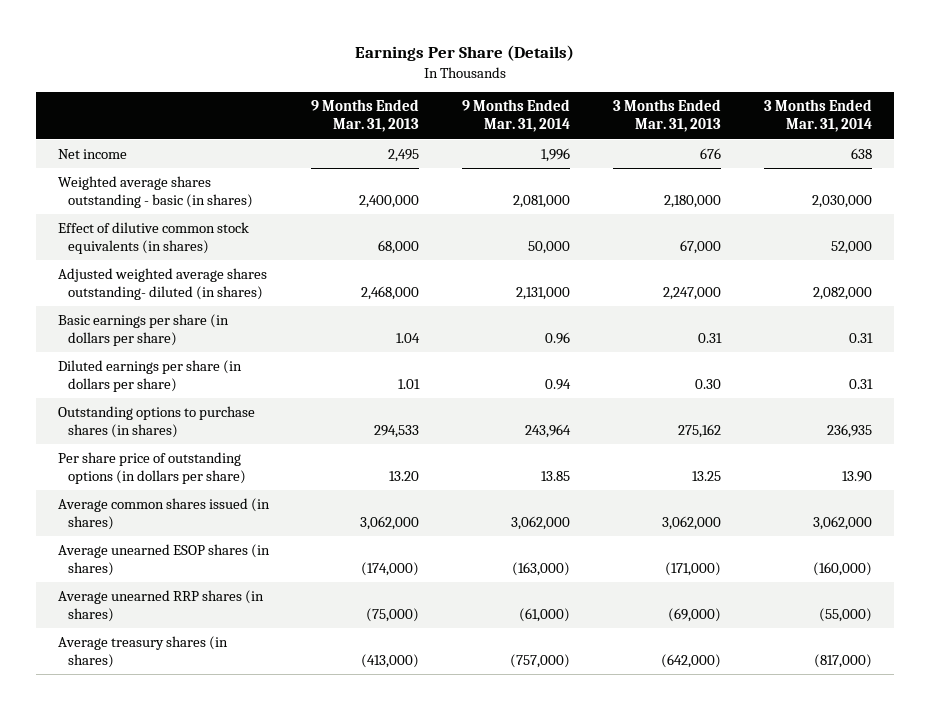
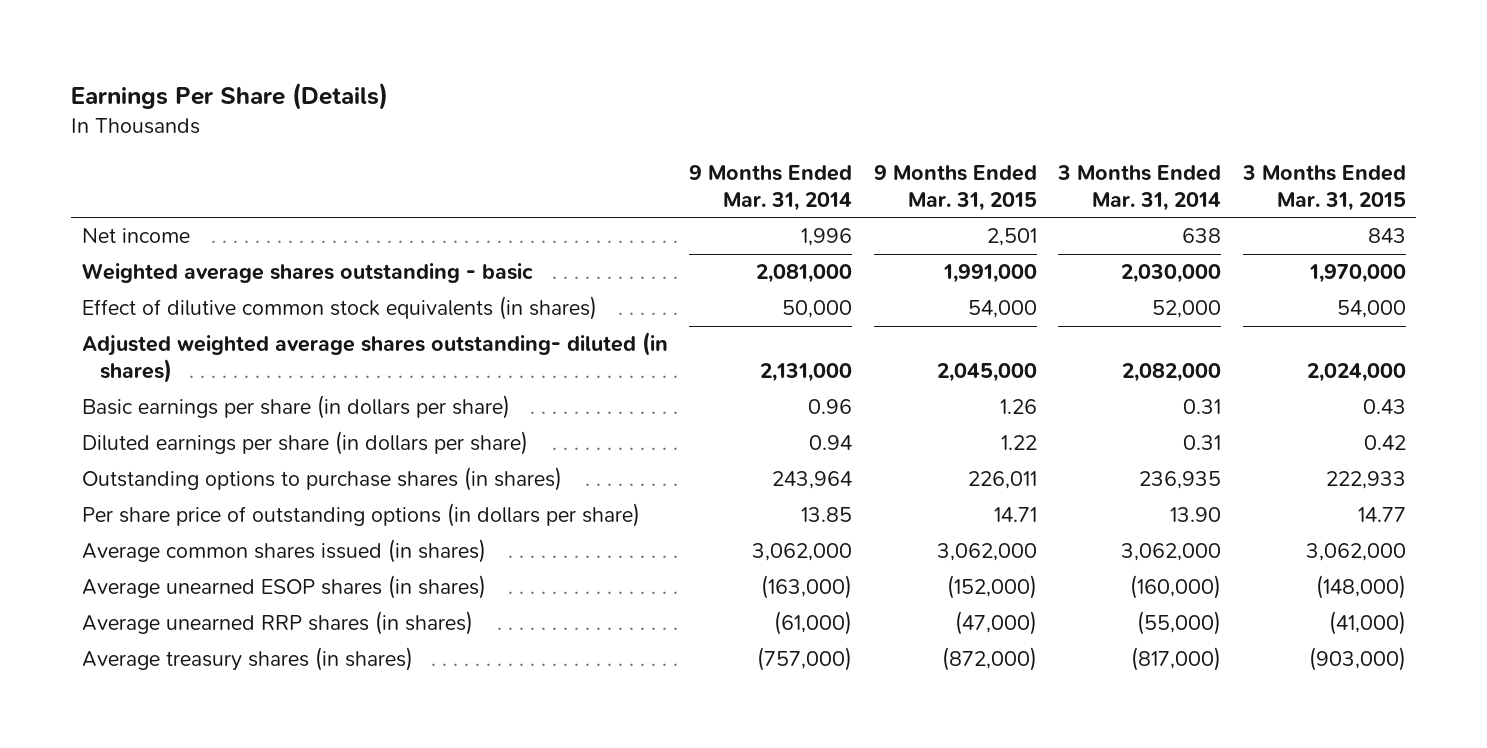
[311,99,420,133] 9 Months Ended Mar. 31, 2013 -> none
[613,99,722,133] 3 Months Ended Mar. 31, 2013 -> none
none -> [873,164,1037,211] 9 Months Ended Mar. 31, 2015
none -> [1241,164,1406,211] 3 Months Ended Mar. 31, 2015
[57,176,254,208] Weighted average shares outstanding - basic (in shares) -> [81,263,533,284] Weighted average shares outstanding - basic

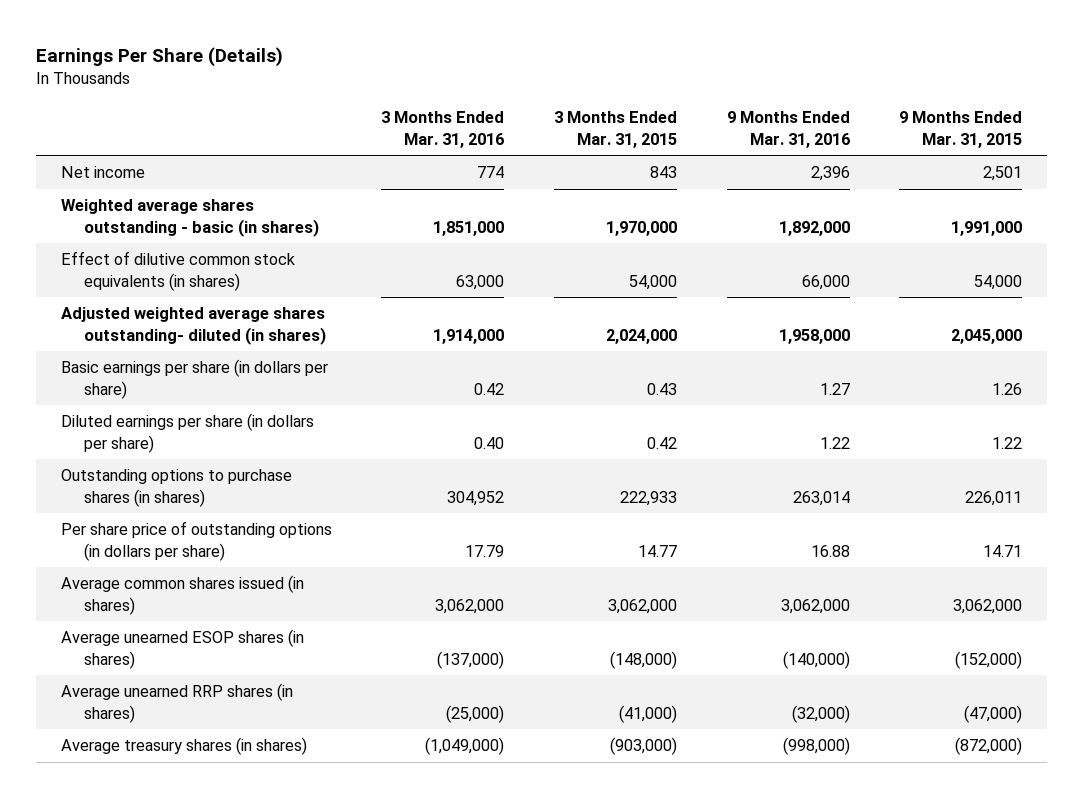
[689,164,853,211] 9 Months Ended Mar. 31, 2014 -> none
[1057,164,1222,211] 3 Months Ended Mar. 31, 2014 -> none
none -> [381,111,505,148] 3 Months Ended Mar. 31, 2016
none -> [726,111,850,148] 9 Months Ended Mar. 31, 2016
[81,263,533,284] Weighted average shares outstanding - basic -> [60,199,319,237] Weighted average shares outstanding - basic (in shares)

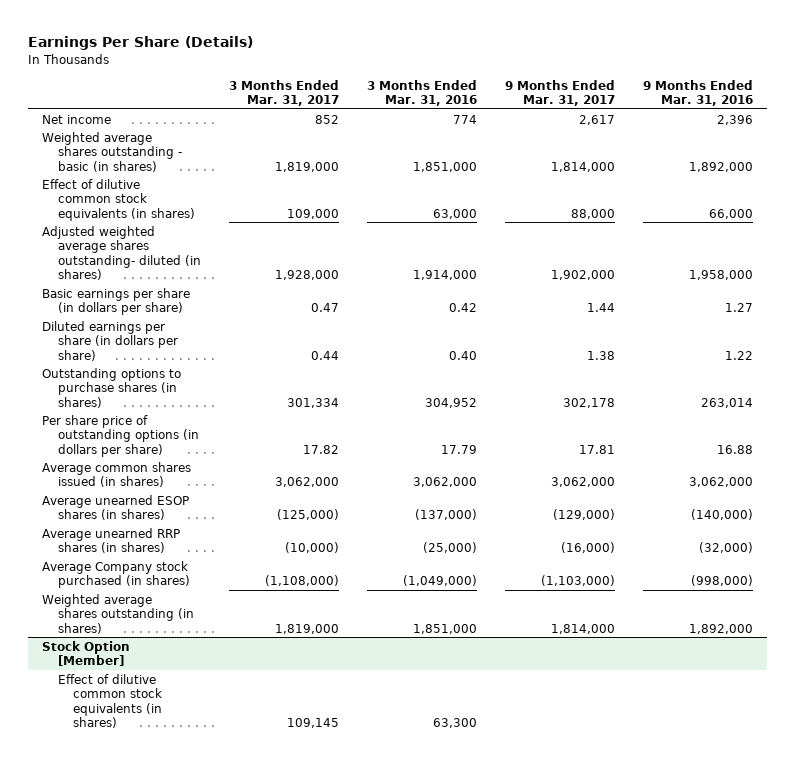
[553,111,677,148] 3 Months Ended Mar. 31, 2015 -> none
[899,111,1023,148] 9 Months Ended Mar. 31, 2015 -> none
none -> [228,79,339,107] 3 Months Ended Mar. 31, 2017
none -> [505,79,616,107] 9 Months Ended Mar. 31, 2017
[60,737,307,756] Average treasury shares (in shares) -> [42,560,190,589] Average Company stock purchased (in shares)
none -> [42,593,194,634] Weighted average shares outstanding (in shares)
none -> [42,640,131,667] Stock Option [Member]
none -> [57,673,162,729] Effect of dilutive common stock equivalents (in shares)

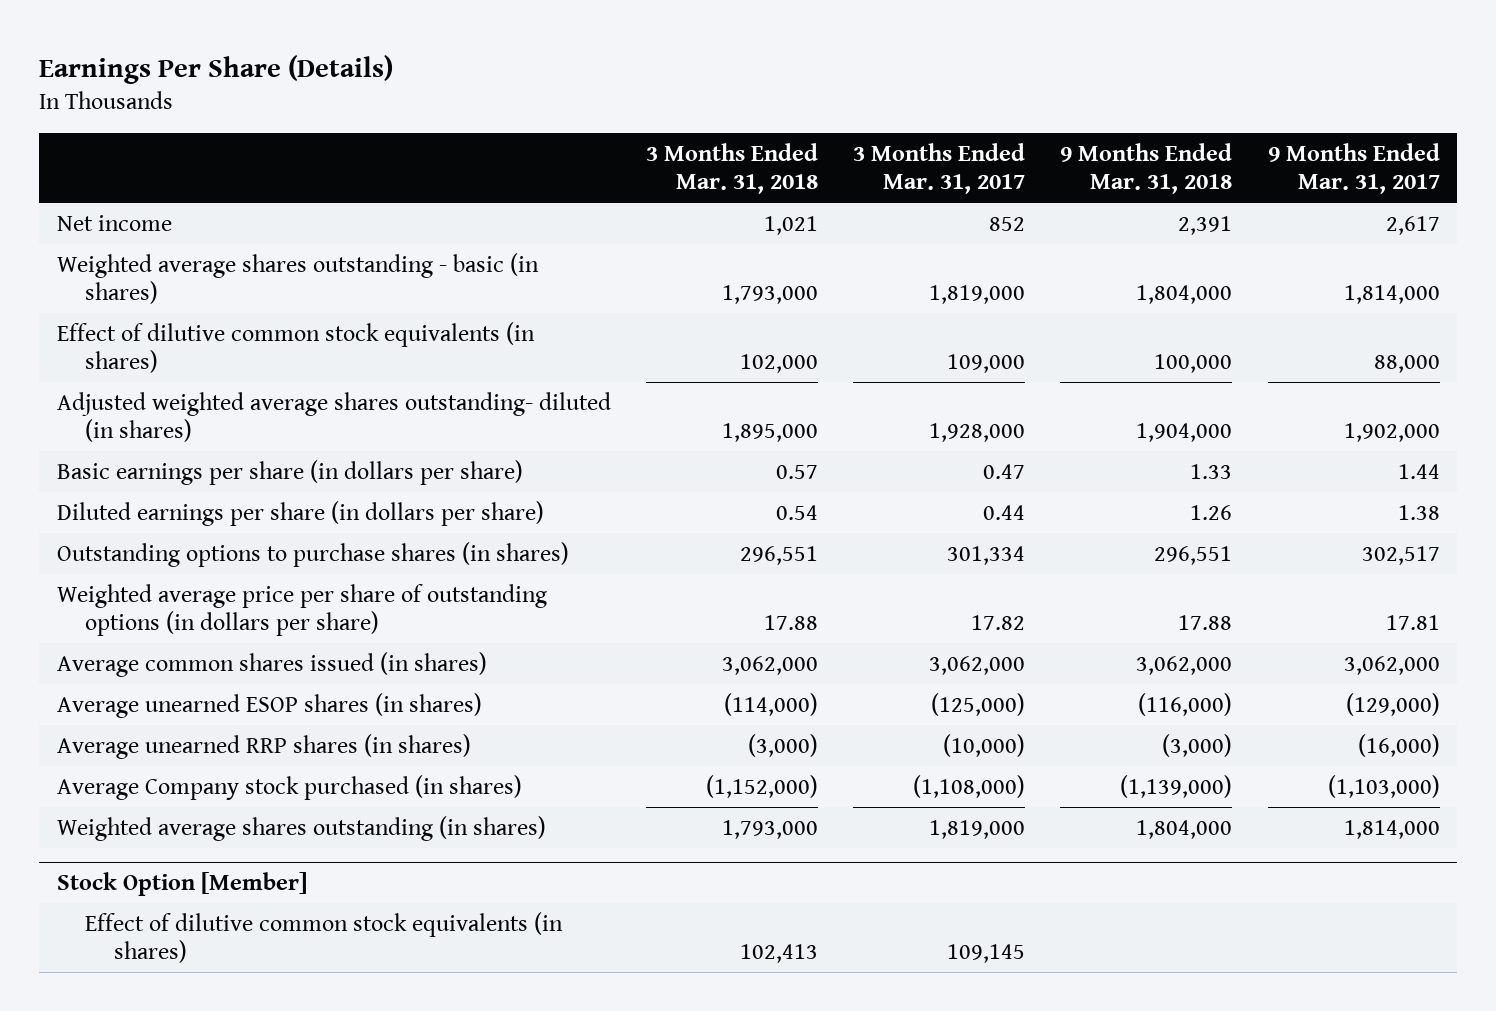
[366,79,477,107] 3 Months Ended Mar. 31, 2016 -> none
[643,79,754,107] 9 Months Ended Mar. 31, 2016 -> none
none -> [645,143,818,195] 3 Months Ended Mar. 31, 2018
none -> [1060,143,1233,195] 9 Months Ended Mar. 31, 2018
[563,397,616,408] 302,178 -> [1361,545,1440,565] 302,517
[42,414,199,457] Per share price of outstanding options (in dollars per share) -> [56,583,547,636] Weighted average price per share of outstanding options (in dollars per share)

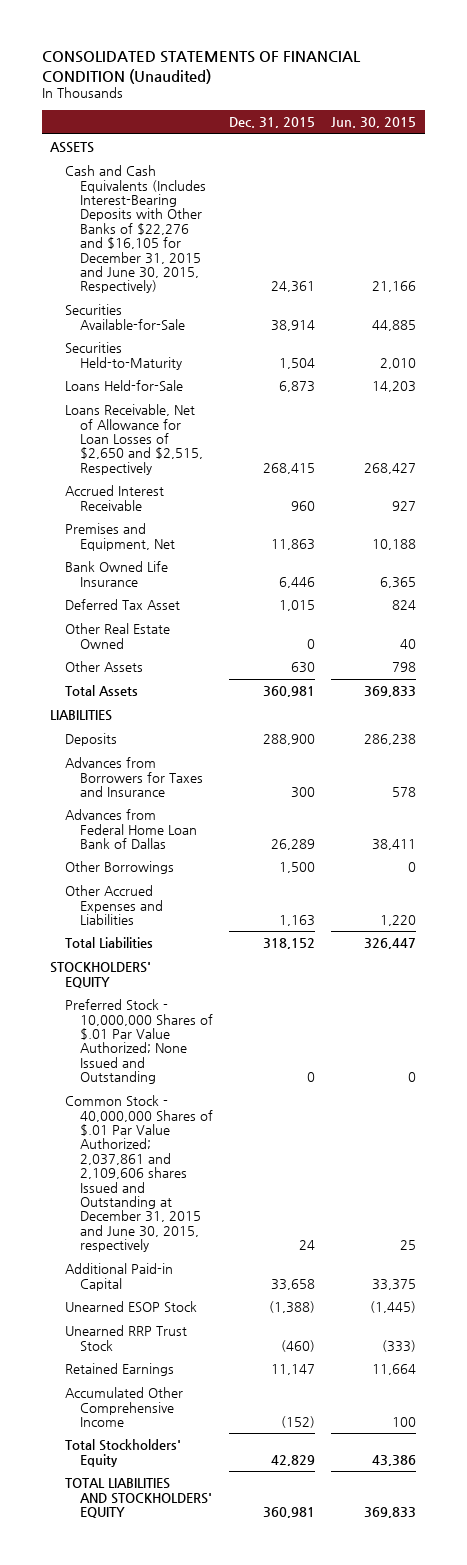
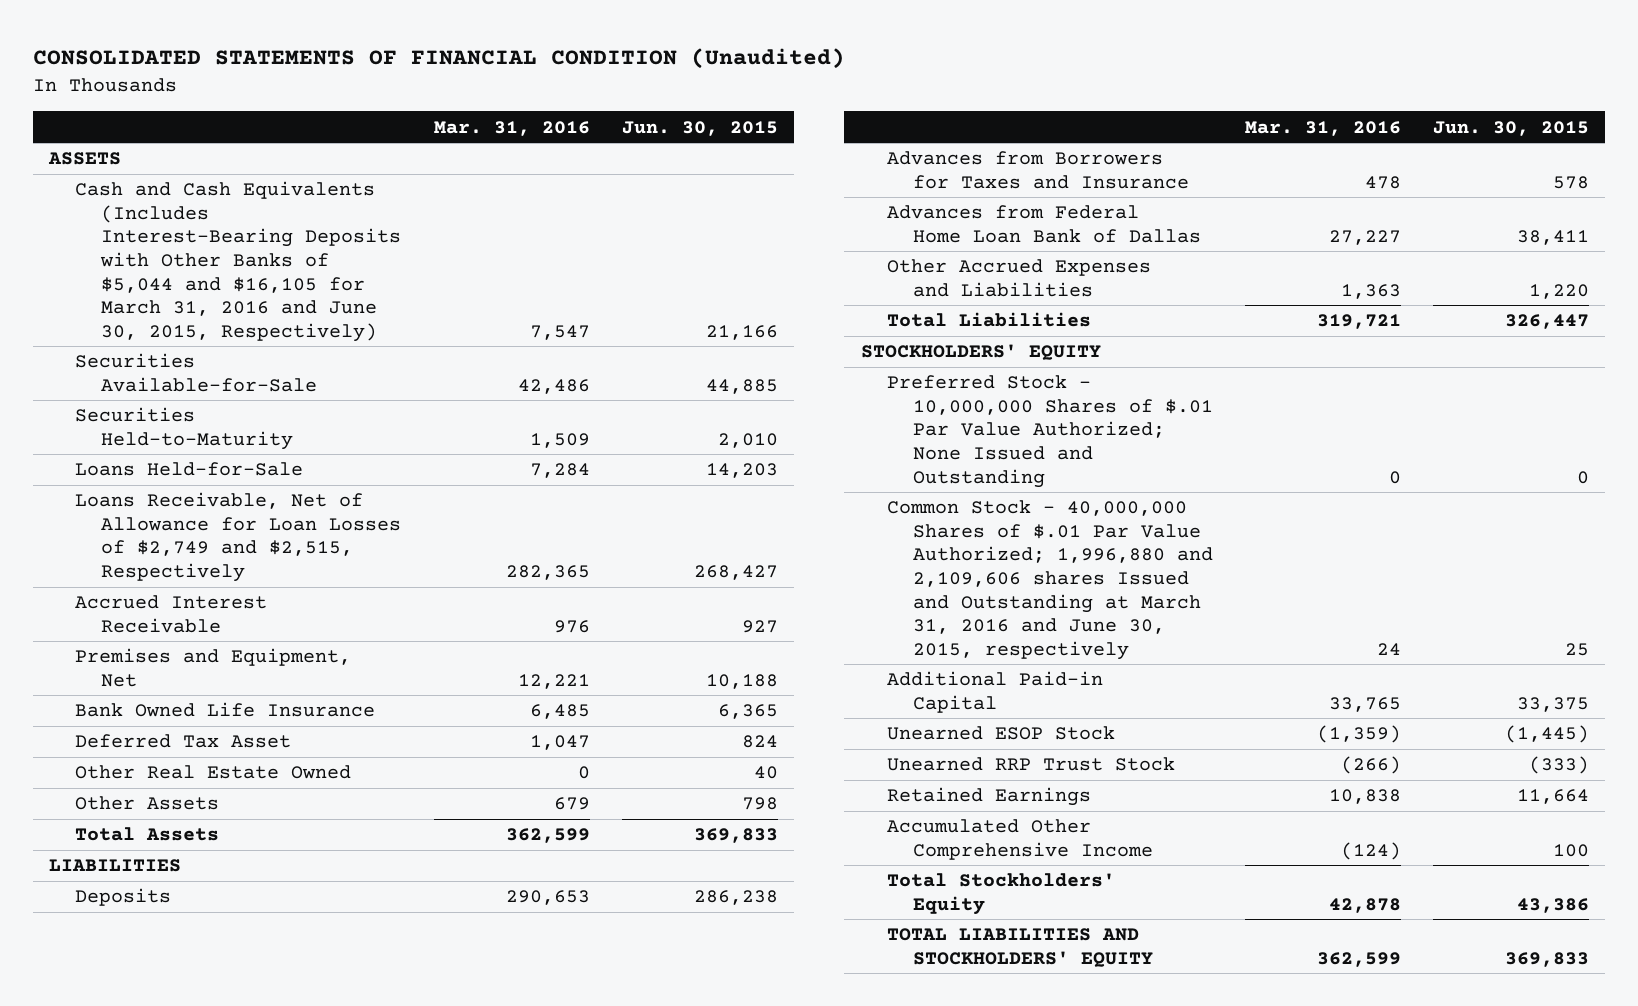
[229,117,316,129] Dec. 31, 2015 -> none
none -> [433,120,590,136] Mar. 31, 2016
[65,165,206,294] Cash and Cash Equivalents (Includes Interest-Bearing Deposits with Other Banks of $22,276 and $16,105 for December 31, 2015 and June 30, 2015, Respectively) -> [75,181,402,342] Cash and Cash Equivalents (Includes Interest-Bearing Deposits with Other Banks of $5,044 and $16,105 for March 31, 2016 and June 30, 2015, Respectively)
[65,404,203,475] Loans Receivable, Net of Allowance for Loan Losses of $2,650 and $2,515, Respectively -> [75,492,402,583] Loans Receivable, Net of Allowance for Loan Losses of $2,749 and $2,515, Respectively
[65,861,175,875] Other Borrowings -> none
[65,1095,213,1253] Common Stock - 40,000,000 Shares of $.01 Par Value Authorized; 2,037,861 and 2,109,606 shares Issued and Outstanding at December 31, 2015 and June 30, 2015, respectively -> [886,500,1213,660] Common Stock - 40,000,000 Shares of $.01 Par Value Authorized; 1,996,880 and 2,109,606 shares Issued and Outstanding at March 31, 2016 and June 30, 2015, respectively

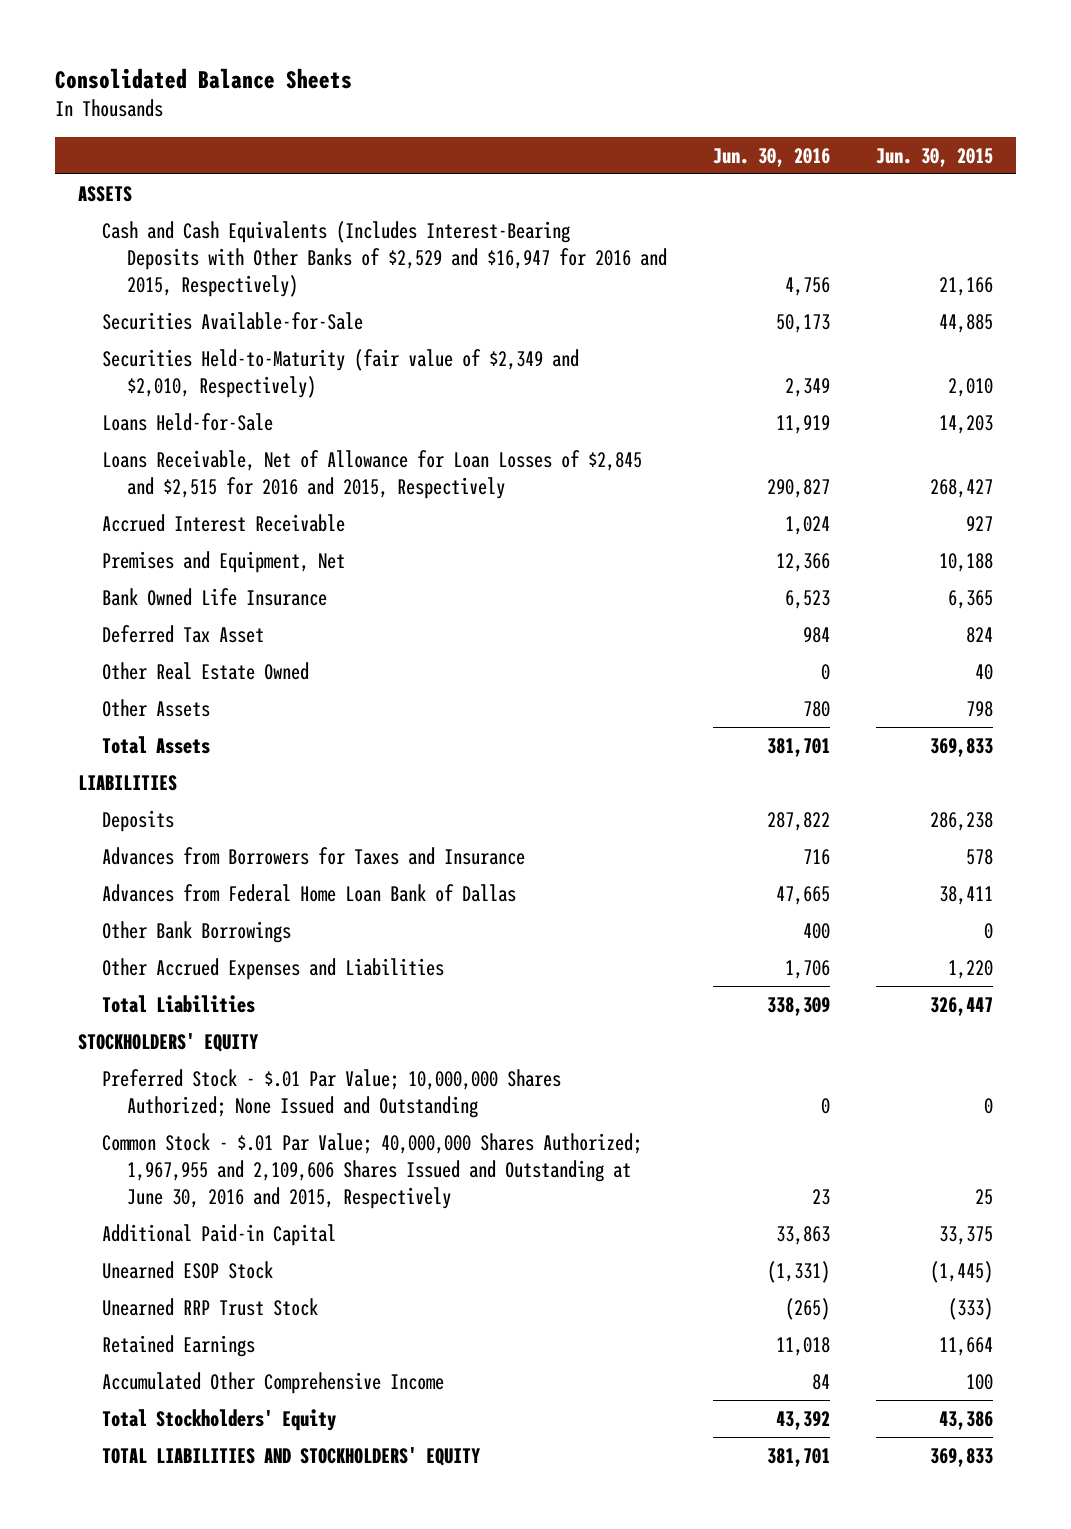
[32,48,845,70] CONSOLIDATED STATEMENTS OF FINANCIAL CONDITION (Unaudited) -> [54,67,352,89] Consolidated Balance Sheets
[433,120,590,136] Mar. 31, 2016 -> none
none -> [712,147,830,167] Jun. 30, 2016
[75,181,402,342] Cash and Cash Equivalents (Includes Interest-Bearing Deposits with Other Banks of $5,044 and $16,105 for March 31, 2016 and June 30, 2015, Respectively) -> [102,220,667,298] Cash and Cash Equivalents (Includes Interest-Bearing Deposits with Other Banks of $2,529 and $16,947 for 2016 and 2015, Respectively)
[75,407,294,450] Securities Held-to-Maturity -> [102,348,580,399] Securities Held-to-Maturity (fair value of $2,349 and $2,010, Respectively)
[75,492,402,583] Loans Receivable, Net of Allowance for Loan Losses of $2,749 and $2,515, Respectively -> [102,449,643,500] Loans Receivable, Net of Allowance for Loan Losses of $2,845 and $2,515 for 2016 and 2015, Respectively
none -> [102,920,292,943] Other Bank Borrowings
[886,375,1213,488] Preferred Stock - 10,000,000 Shares of $.01 Par Value Authorized; None Issued and Outstanding -> [102,1068,562,1119] Preferred Stock - $.01 Par Value; 10,000,000 Shares Authorized; None Issued and Outstanding
[886,500,1213,660] Common Stock - 40,000,000 Shares of $.01 Par Value Authorized; 1,996,880 and 2,109,606 shares Issued and Outstanding at March 31, 2016 and June 30, 2015, respectively -> [102,1132,643,1210] Common Stock - $.01 Par Value; 40,000,000 Shares Authorized; 1,967,955 and 2,109,606 Shares Issued and Outstanding at June 30, 2016 and 2015, Respectively

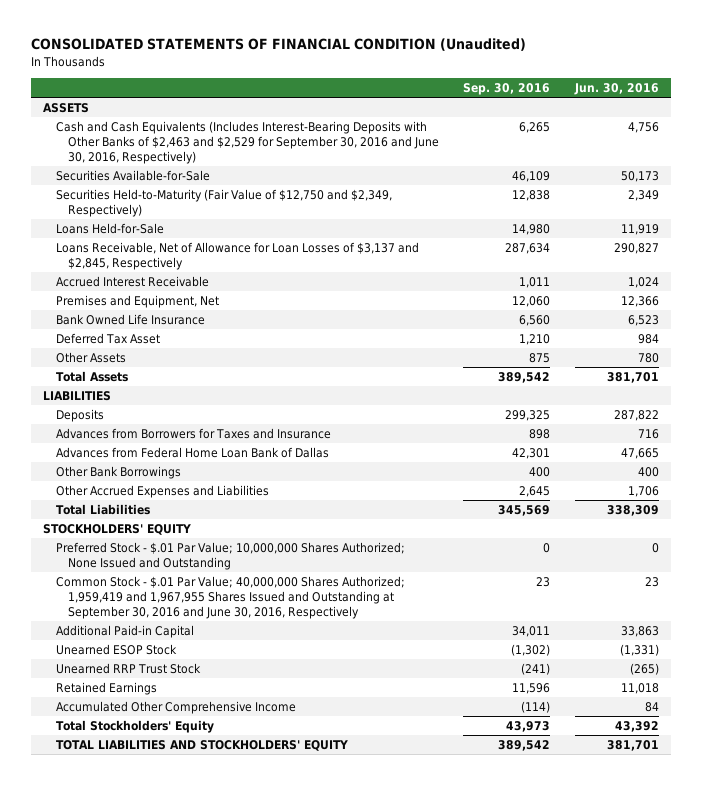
[54,67,352,89] Consolidated Balance Sheets -> [30,38,526,52] CONSOLIDATED STATEMENTS OF FINANCIAL CONDITION (Unaudited)
[875,147,993,167] Jun. 30, 2015 -> none
none -> [463,82,551,95] Sep. 30, 2016
[102,220,667,298] Cash and Cash Equivalents (Includes Interest-Bearing Deposits with Other Banks of $2,529 and $16,947 for 2016 and 2015, Respectively) -> [55,121,440,164] Cash and Cash Equivalents (Includes Interest-Bearing Deposits with Other Banks of $2,463 and $2,529 for September 30, 2016 and June 30, 2016, Respectively)
[102,348,580,399] Securities Held-to-Maturity (fair value of $2,349 and $2,010, Respectively) -> [55,189,392,217] Securities Held-to-Maturity (Fair Value of $12,750 and $2,349, Respectively)
[102,449,643,500] Loans Receivable, Net of Allowance for Loan Losses of $2,845 and $2,515 for 2016 and 2015, Respectively -> [55,242,419,270] Loans Receivable, Net of Allowance for Loan Losses of $3,137 and $2,845, Respectively
[102,661,310,680] Other Real Estate Owned -> none
[102,1132,643,1210] Common Stock - $.01 Par Value; 40,000,000 Shares Authorized; 1,967,955 and 2,109,606 Shares Issued and Outstanding at June 30, 2016 and 2015, Respectively -> [55,576,405,619] Common Stock - $.01 Par Value; 40,000,000 Shares Authorized; 1,959,419 and 1,967,955 Shares Issued and Outstanding at September 30, 2016 and June 30, 2016, Respectively

